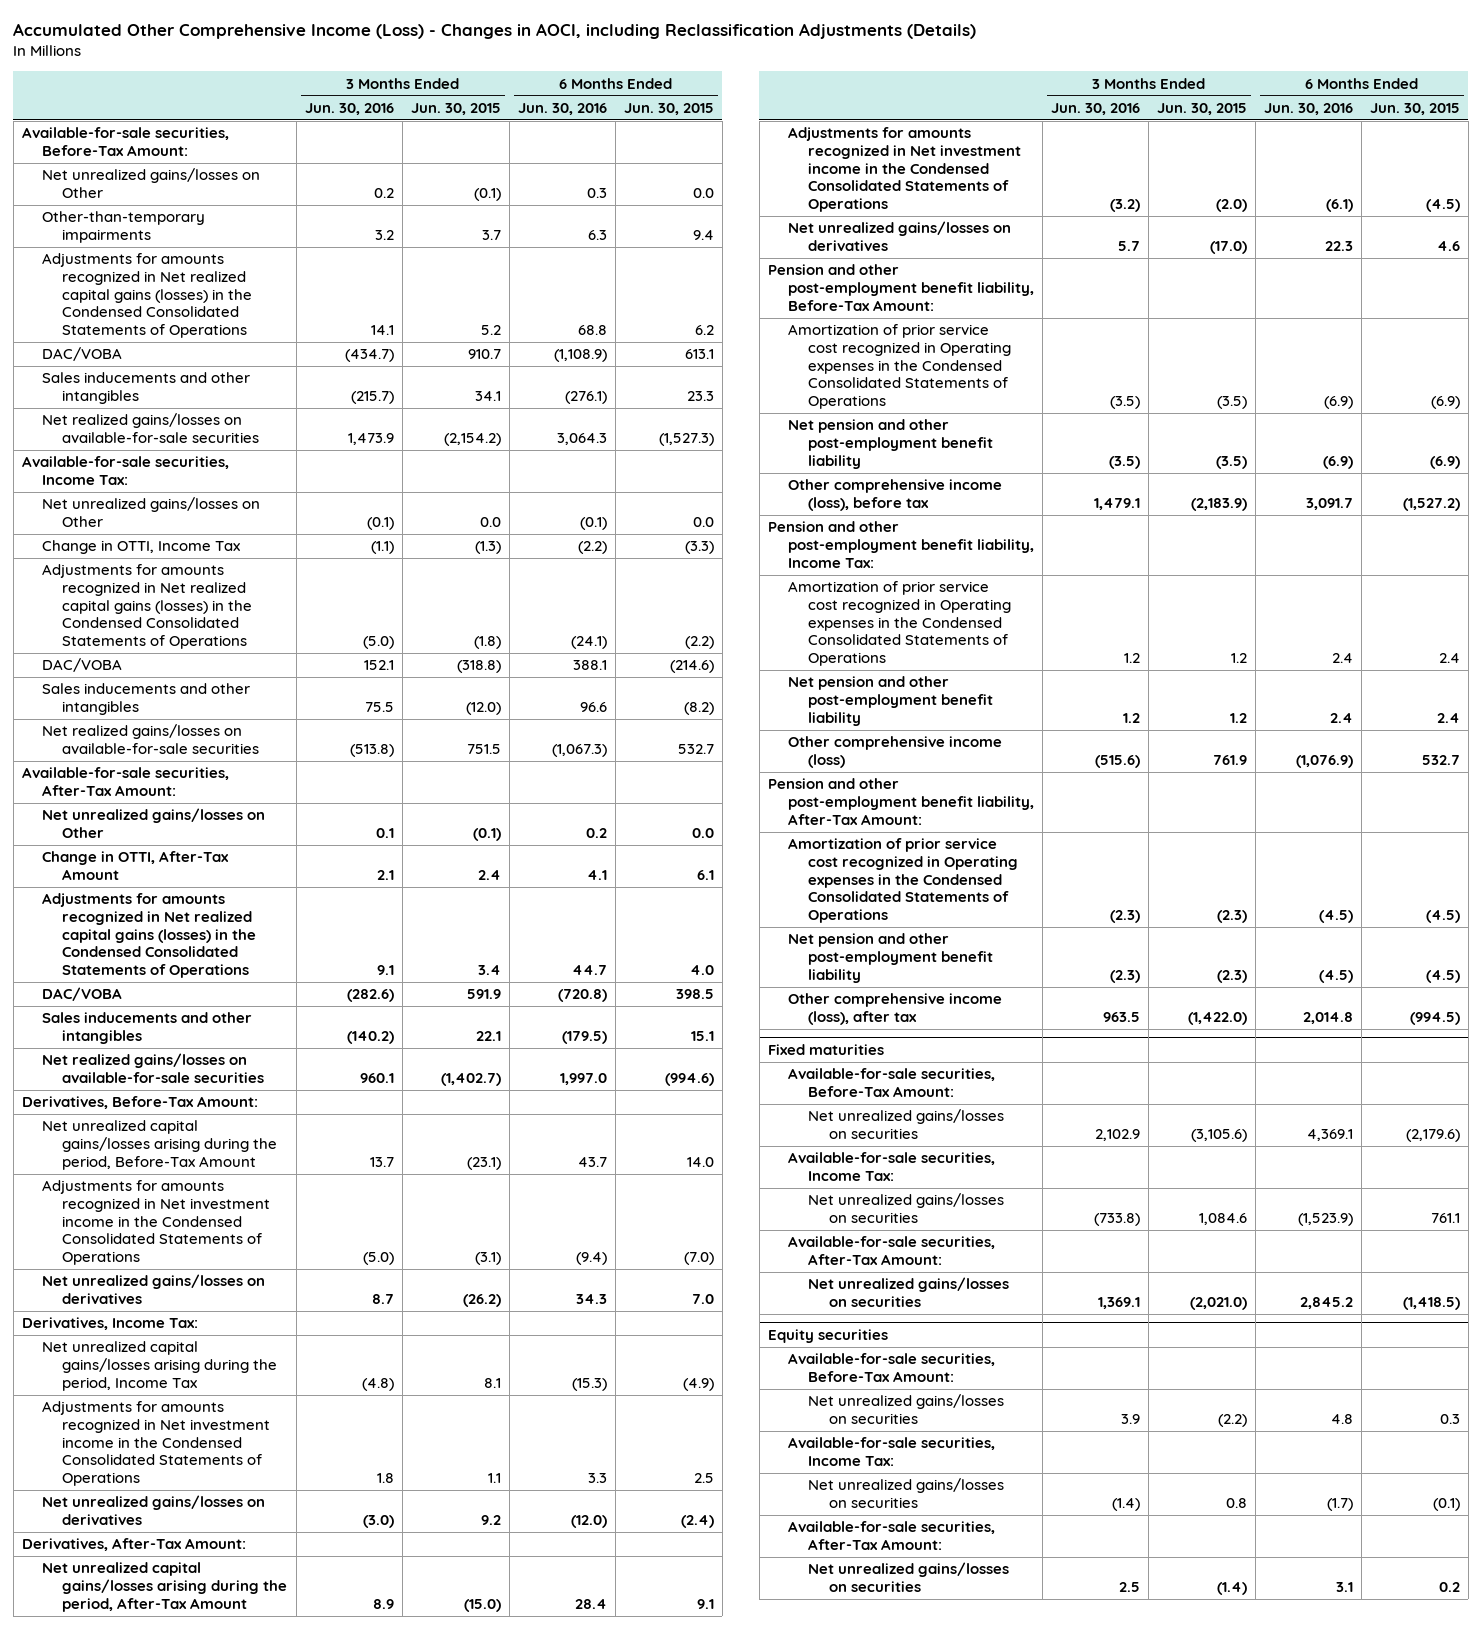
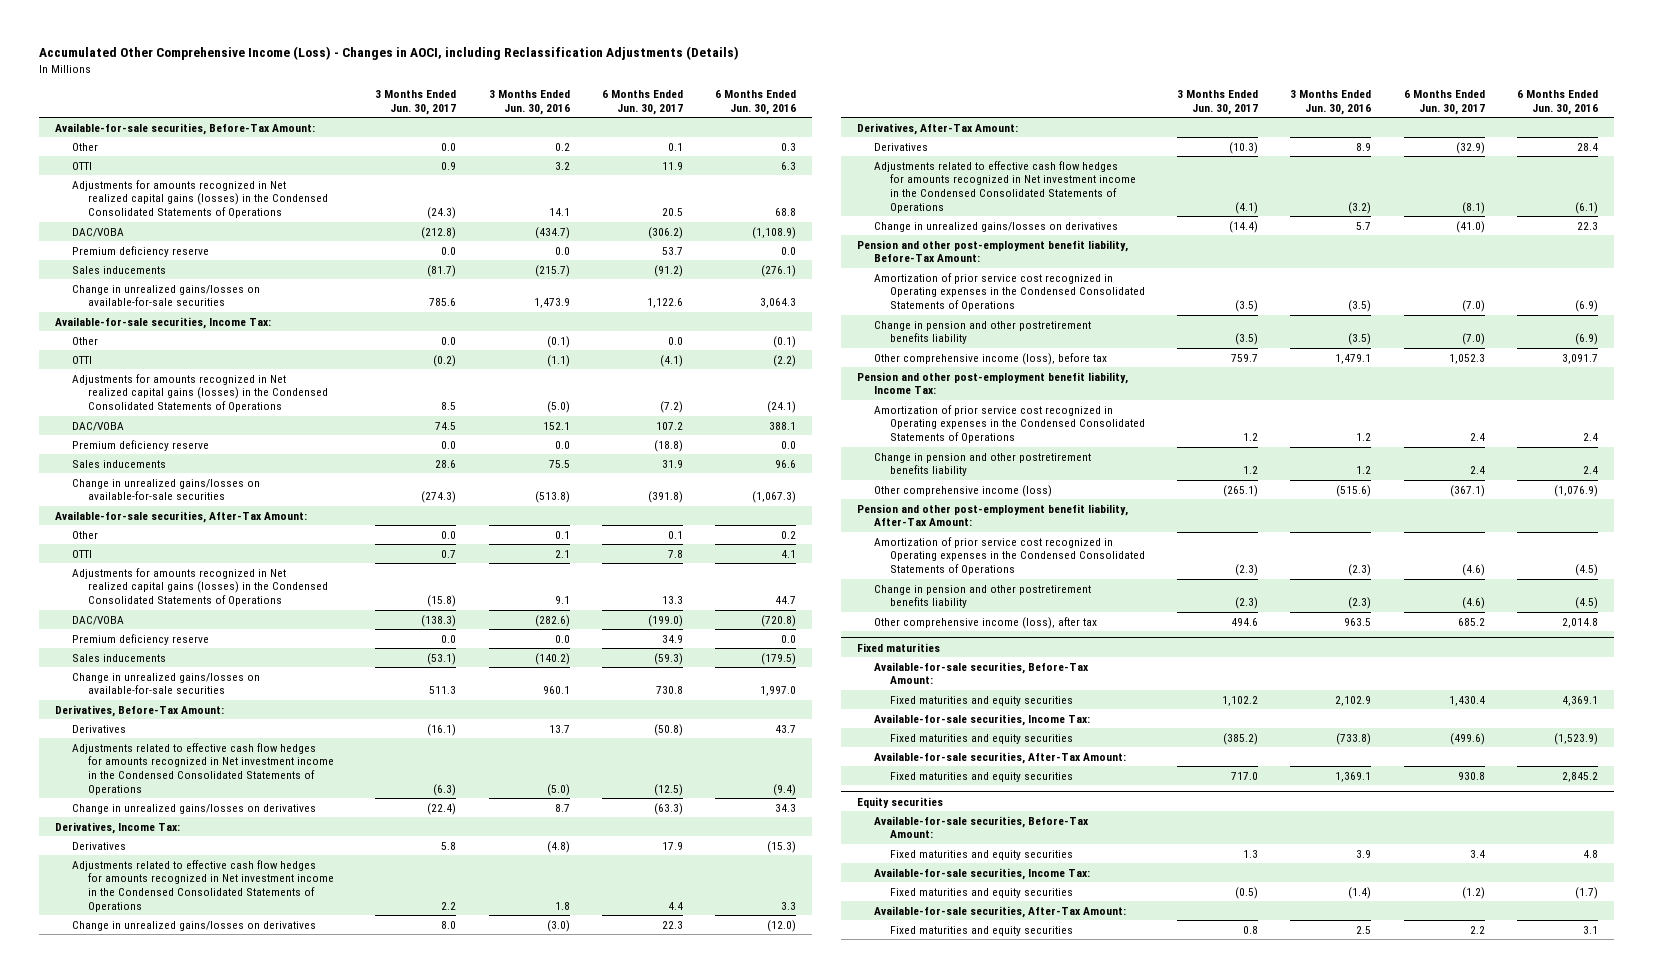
[410,102,501,115] Jun. 30, 2015 -> none
[623,102,714,115] Jun. 30, 2015 -> none
none -> [375,89,457,115] 3 Months Ended Jun. 30, 2017
none -> [601,89,683,115] 6 Months Ended Jun. 30, 2017
[42,168,261,199] Net unrealized gains/losses on Other -> [71,142,98,151] Other
[42,211,206,244] Other-than-temporary impairments -> [71,161,92,170] OTTI
none -> [71,245,209,257] Premium deficiency reserve
[42,372,251,405] Sales inducements and other intangibles -> [71,265,166,274] Sales inducements
[42,413,260,444] Net realized gains/losses on available-for-sale securities -> [71,284,260,307] Change in unrealized gains/losses on available-for-sale securities
[42,497,261,528] Net unrealized gains/losses on Other -> [71,336,98,345] Other
[42,540,241,555] Change in OTTI, Income Tax -> [71,355,92,364] OTTI
none -> [71,439,209,451] Premium deficiency reserve
[42,683,251,716] Sales inducements and other intangibles -> [71,459,166,468] Sales inducements
[42,724,260,755] Net realized gains/losses on available-for-sale securities -> [71,478,260,501] Change in unrealized gains/losses on available-for-sale securities
[42,808,266,839] Net unrealized gains/losses on Other -> [71,530,98,539] Other
[42,851,230,881] Change in OTTI, After-Tax Amount -> [71,549,92,558] OTTI
none -> [71,633,209,645] Premium deficiency reserve
[42,1012,253,1045] Sales inducements and other intangibles -> [71,653,166,662] Sales inducements
[42,1053,265,1084] Net realized gains/losses on available-for-sale securities -> [71,672,260,695] Change in unrealized gains/losses on available-for-sale securities
[42,1120,278,1170] Net unrealized capital gains/losses arising during the period, Before-Tax Amount -> [71,724,126,733] Derivatives
[42,1180,271,1266] Adjustments for amounts recognized in Net investment income in the Condensed Consolidated Statements of Operations -> [71,742,335,795] Adjustments related to effective cash flow hedges for amounts recognized in Net investment income in the Condensed Consolidated Statements of Operations
[42,1274,266,1305] Net unrealized gains/losses on derivatives -> [71,803,316,814] Change in unrealized gains/losses on derivatives
[42,1341,278,1391] Net unrealized capital gains/losses arising during the period, Income Tax -> [71,841,126,850] Derivatives
[42,1401,271,1487] Adjustments for amounts recognized in Net investment income in the Condensed Consolidated Statements of Operations -> [71,859,335,912] Adjustments related to effective cash flow hedges for amounts recognized in Net investment income in the Condensed Consolidated Statements of Operations
[42,1495,266,1526] Net unrealized gains/losses on derivatives -> [71,920,316,931] Change in unrealized gains/losses on derivatives
[42,1562,288,1612] Net unrealized capital gains/losses arising during the period, After-Tax Amount -> [873,142,928,151] Derivatives
[788,127,1022,213] Adjustments for amounts recognized in Net investment income in the Condensed Consolidated Statements of Operations -> [873,160,1137,213] Adjustments related to effective cash flow hedges for amounts recognized in Net investment income in the Condensed Consolidated Statements of Operations
[788,221,1012,252] Net unrealized gains/losses on derivatives -> [873,221,1118,232] Change in unrealized gains/losses on derivatives
[788,419,994,469] Net pension and other post-employment benefit liability -> [873,320,1091,345] Change in pension and other postretirement benefits liability
[788,676,994,726] Net pension and other post-employment benefit liability -> [873,452,1091,477] Change in pension and other postretirement benefits liability
[788,933,994,983] Net pension and other post-employment benefit liability -> [873,584,1091,609] Change in pension and other postretirement benefits liability
[808,1109,1005,1140] Net unrealized gains/losses on securities -> [890,695,1074,706] Fixed maturities and equity securities
[808,1193,1005,1224] Net unrealized gains/losses on securities -> [890,733,1074,744] Fixed maturities and equity securities
[808,1277,1010,1308] Net unrealized gains/losses on securities -> [890,771,1074,782] Fixed maturities and equity securities
[808,1394,1005,1425] Net unrealized gains/losses on securities -> [890,849,1074,860] Fixed maturities and equity securities
[808,1478,1005,1509] Net unrealized gains/losses on securities -> [890,887,1074,898] Fixed maturities and equity securities
[808,1562,1010,1593] Net unrealized gains/losses on securities -> [890,925,1074,936] Fixed maturities and equity securities

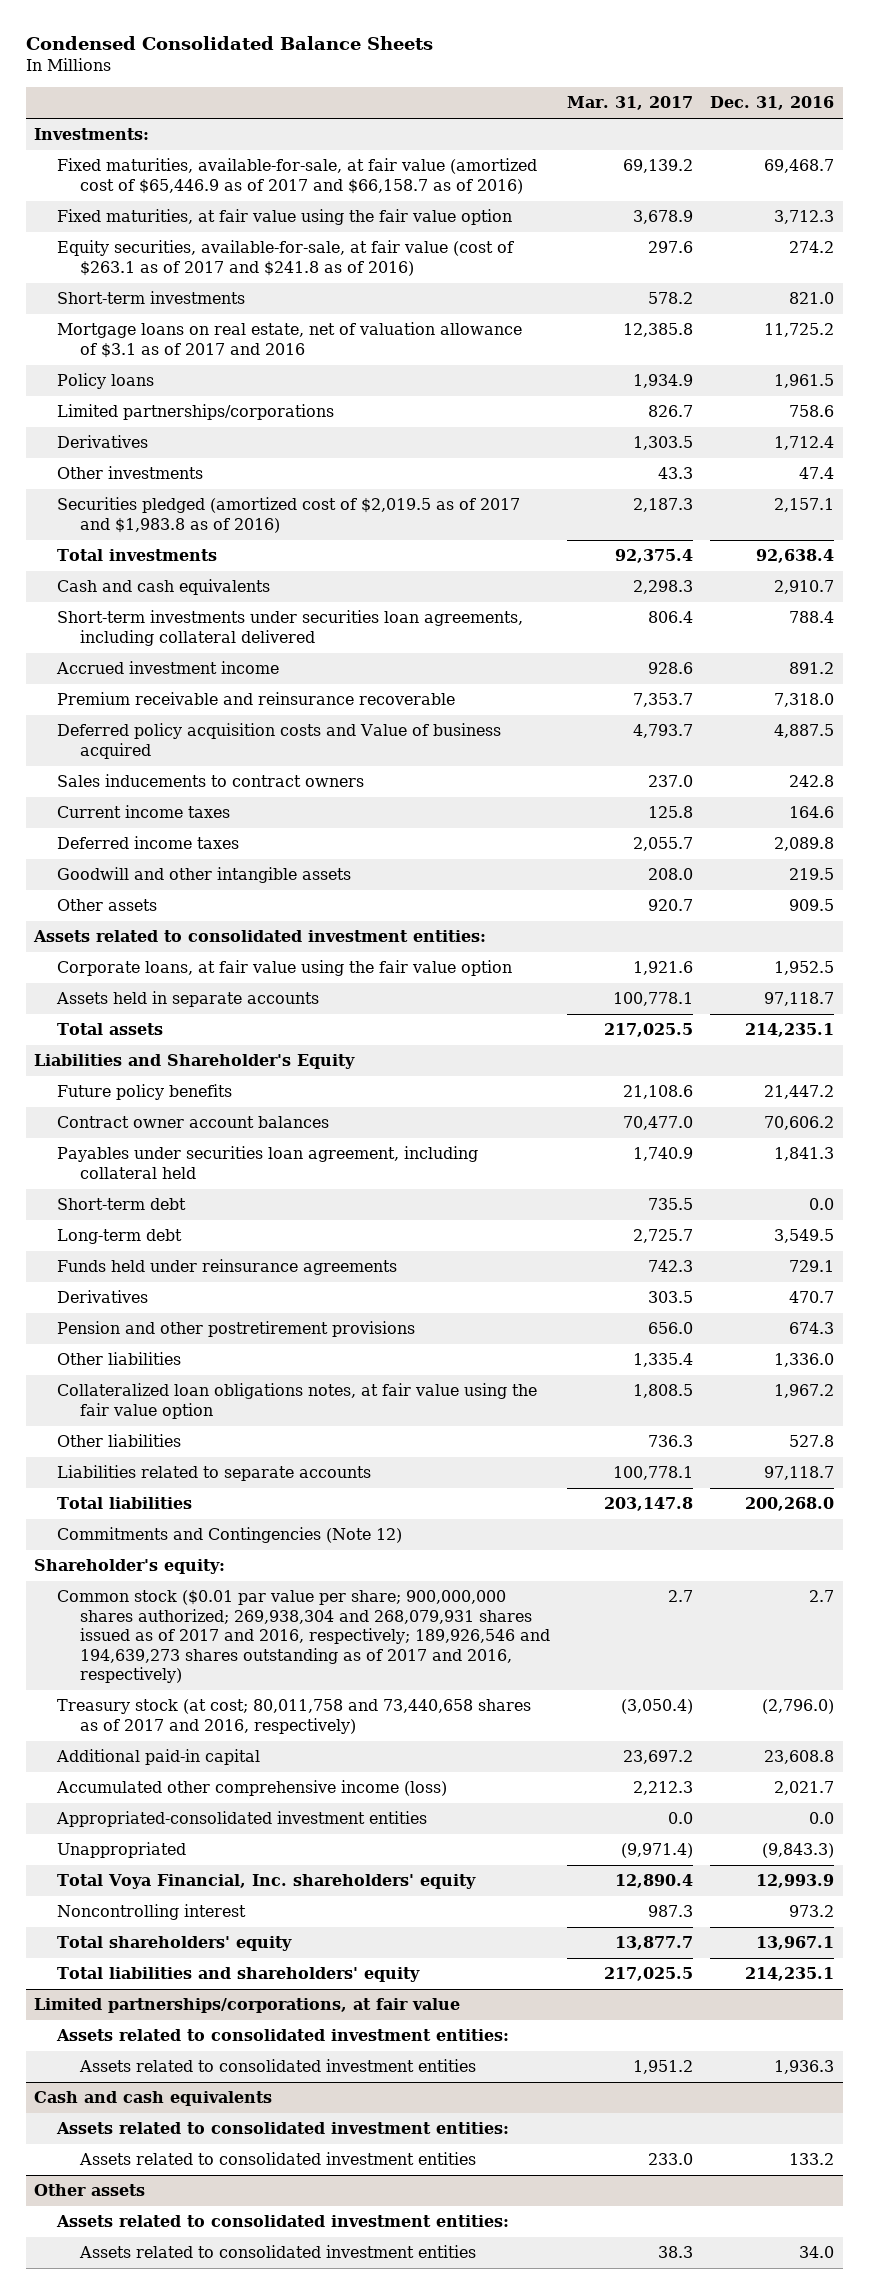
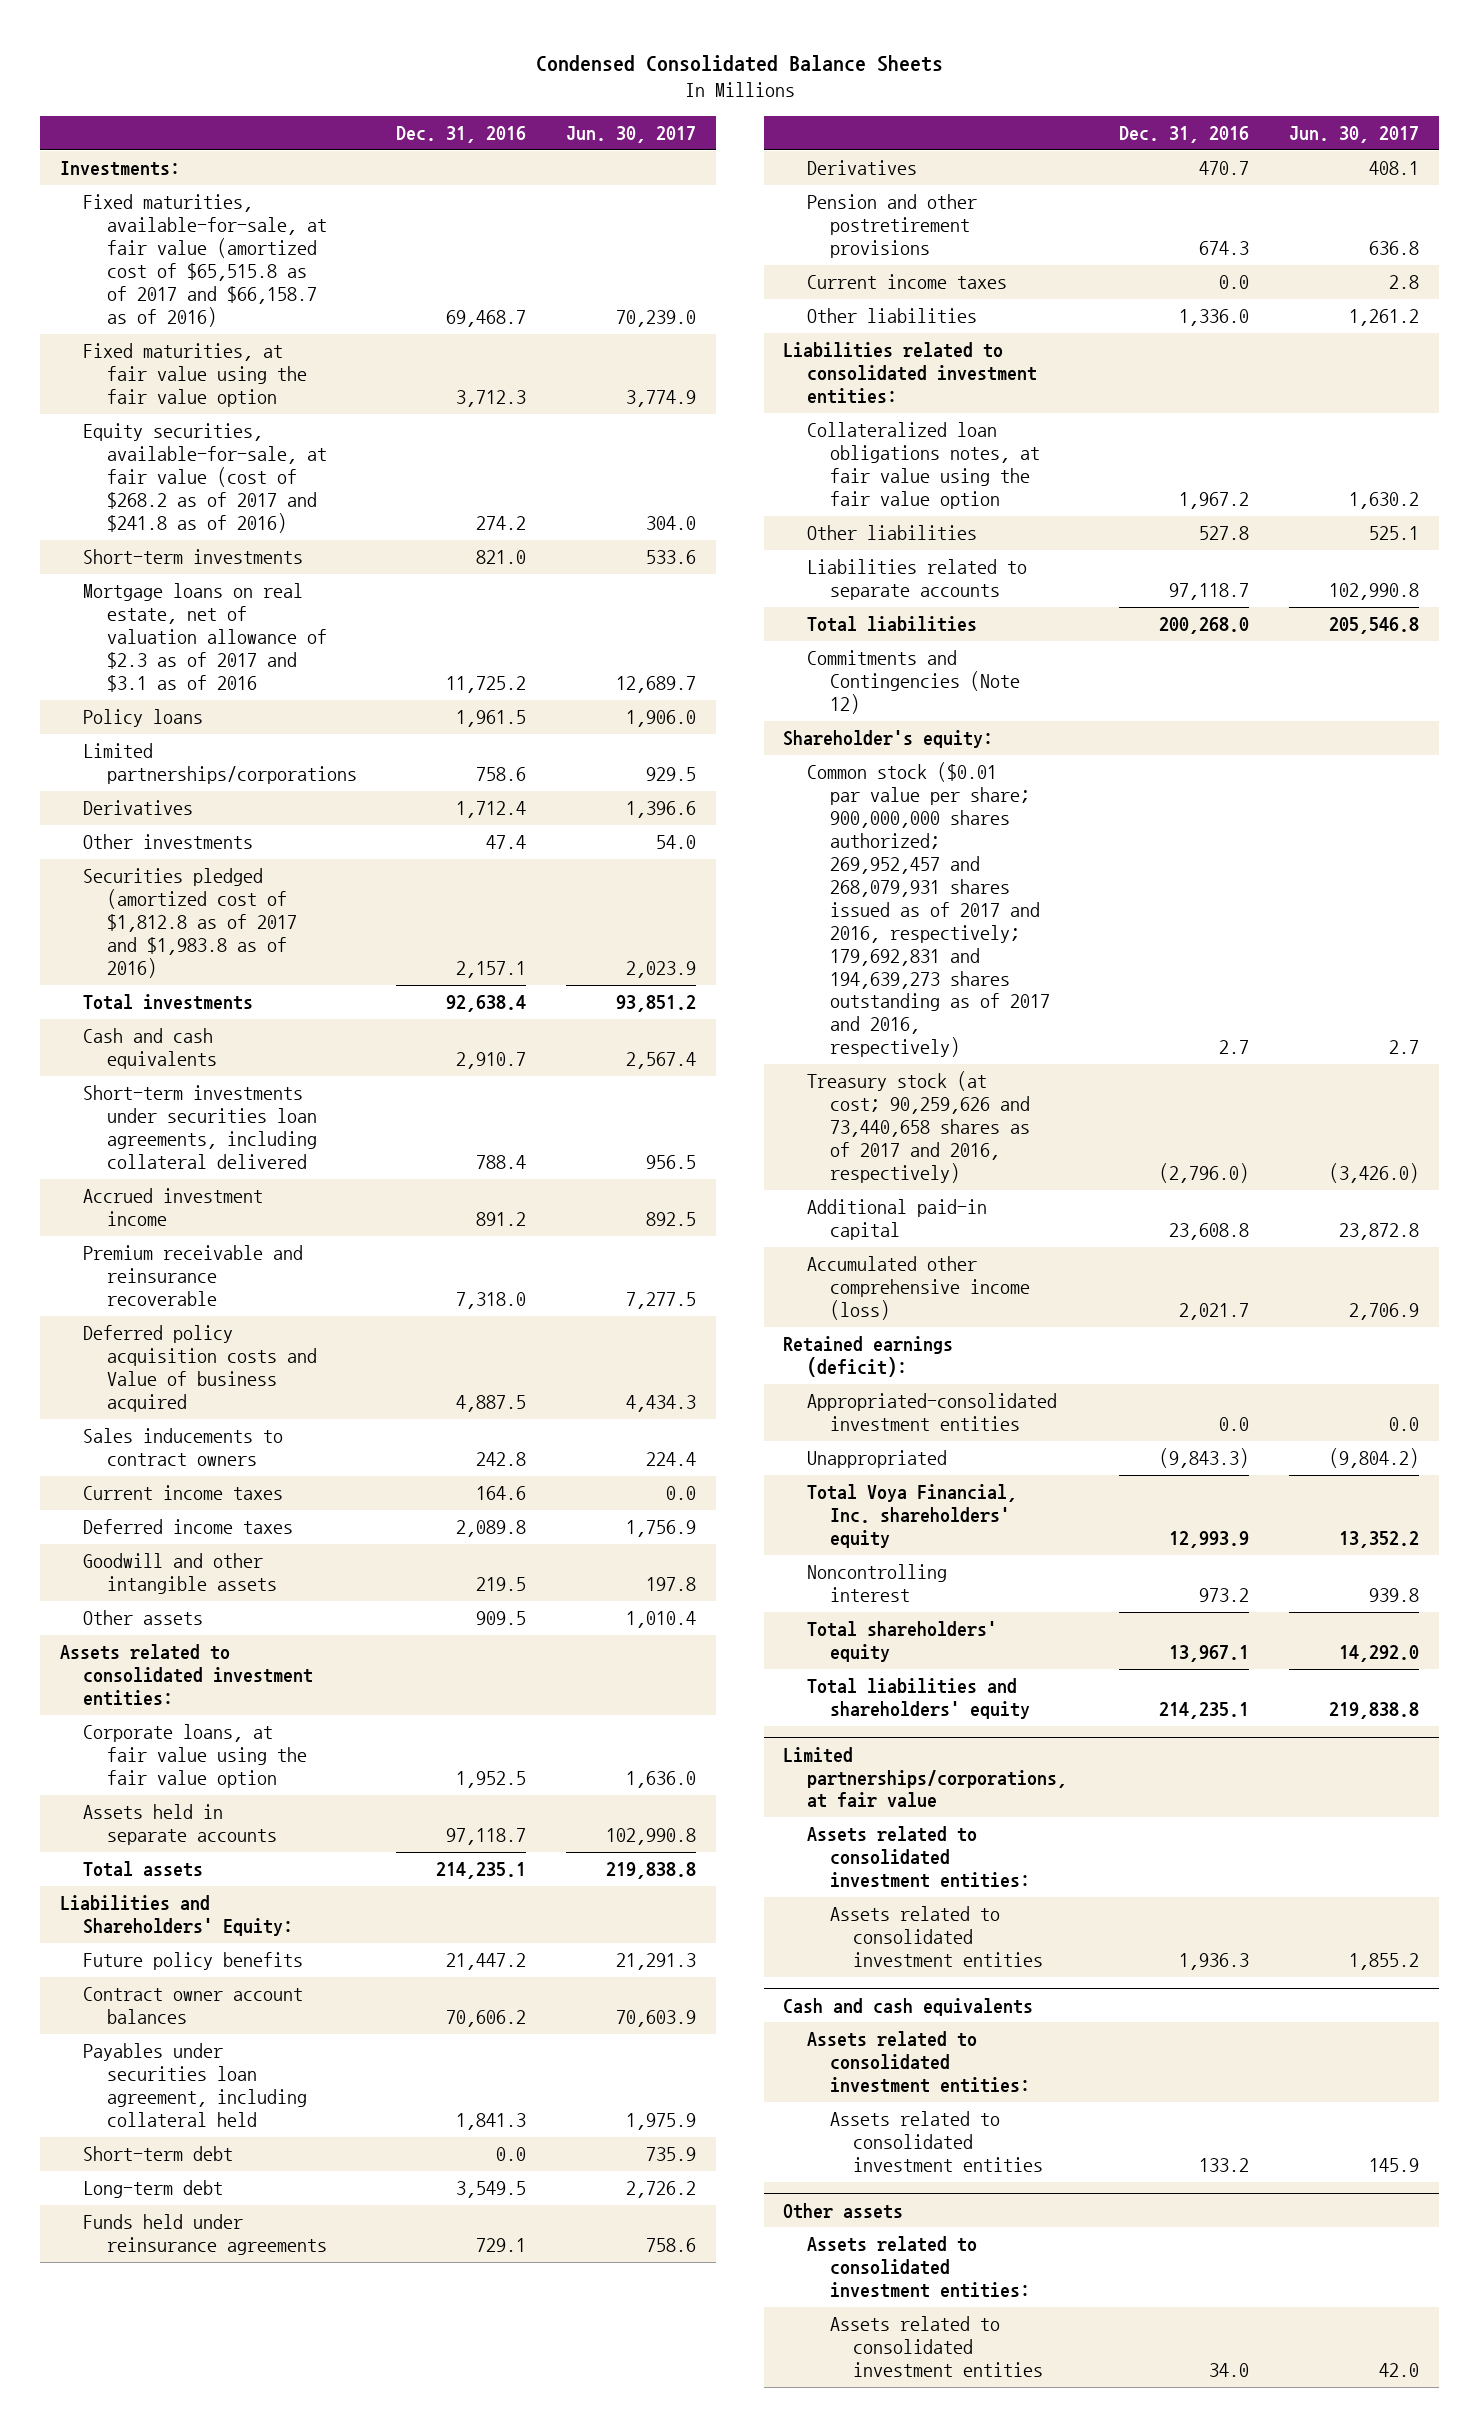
[567,96,694,111] Mar. 31, 2017 -> none
none -> [565,125,696,143] Jun. 30, 2017
[57,158,538,194] Fixed maturities, available-for-sale, at fair value (amortized cost of $65,446.9 as of 2017 and $66,158.7 as of 2016) -> [83,194,327,327] Fixed maturities, available-for-sale, at fair value (amortized cost of $65,515.8 as of 2017 and $66,158.7 as of 2016)
[57,240,515,276] Equity securities, available-for-sale, at fair value (cost of $263.1 as of 2017 and $241.8 as of 2016) -> [83,423,327,533] Equity securities, available-for-sale, at fair value (cost of $268.2 as of 2017 and $241.8 as of 2016)
[57,322,523,358] Mortgage loans on real estate, net of valuation allowance of $3.1 as of 2017 and 2016 -> [83,583,327,692] Mortgage loans on real estate, net of valuation allowance of $2.3 as of 2017 and $3.1 as of 2016
[57,497,521,533] Securities pledged (amortized cost of $2,019.5 as of 2017 and $1,983.8 as of 2016) -> [83,868,297,978] Securities pledged (amortized cost of $1,812.8 as of 2017 and $1,983.8 as of 2016)
[34,1054,356,1070] Liabilities and Shareholder's Equity -> [60,1895,294,1937] Liabilities and Shareholders' Equity:
none -> [806,274,1007,290] Current income taxes
none -> [783,342,1037,405] Liabilities related to consolidated investment entities:
[57,1590,551,1684] Common stock ($0.01 par value per share; 900,000,000 shares authorized; 269,938,304 and 268,079,931 shares issued as of 2017 and 2016, respectively; 189,926,546 and 194,639,273 shares outstanding as of 2017 and 2016, respectively) -> [806,762,1050,1058] Common stock ($0.01 par value per share; 900,000,000 shares authorized; 269,952,457 and 268,079,931 shares issued as of 2017 and 2016, respectively; 179,692,831 and 194,639,273 shares outstanding as of 2017 and 2016, respectively)
[57,1699,532,1734] Treasury stock (at cost; 80,011,758 and 73,440,658 shares as of 2017 and 2016, respectively) -> [806,1071,1030,1183] Treasury stock (at cost; 90,259,626 and 73,440,658 shares as of 2017 and 2016, respectively)
none -> [783,1336,954,1378] Retained earnings (deficit):

